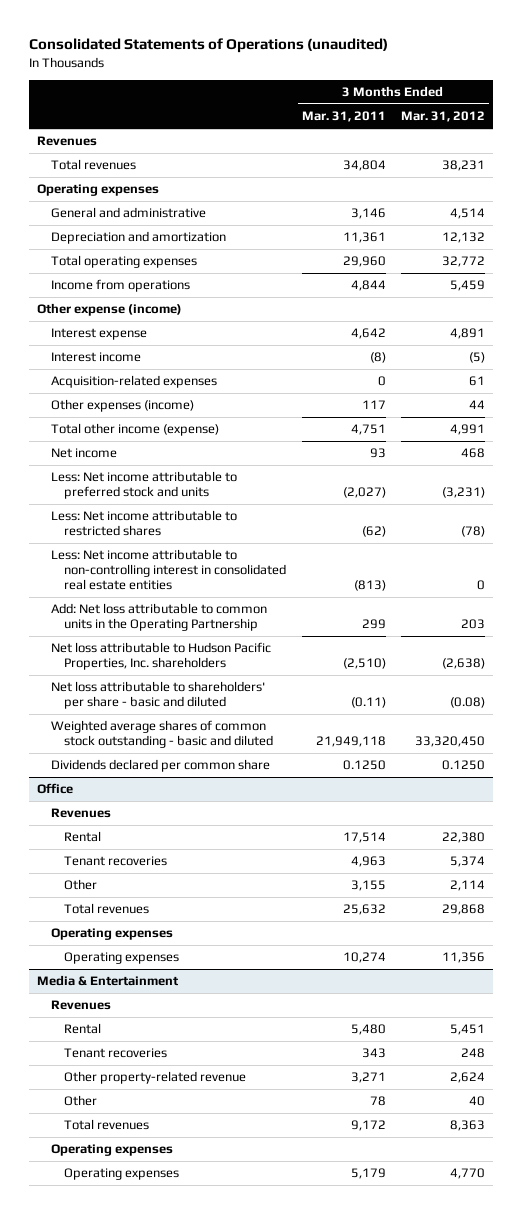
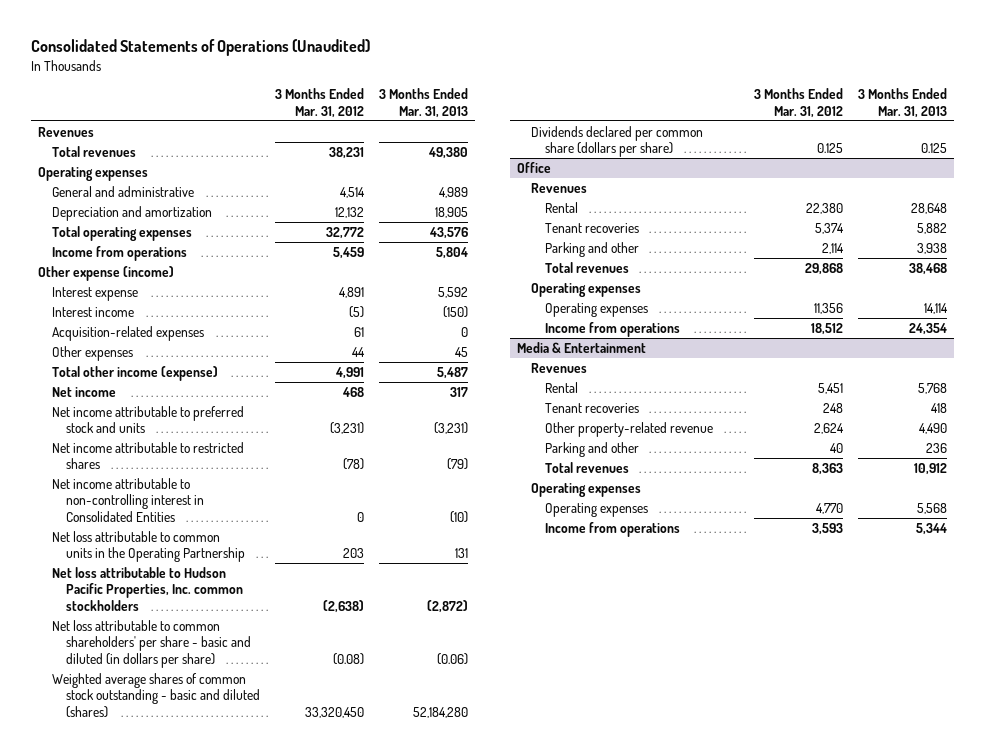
[29,38,389,54] Consolidated Statements of Operations (unaudited) -> [30,39,370,57] Consolidated Statements of Operations (Unaudited)
[301,111,386,123] Mar. 31, 2011 -> none
none -> [378,88,468,118] 3 Months Ended Mar. 31, 2013
[50,399,194,413] Other expenses (income) -> [52,345,134,361] Other expenses
[50,471,237,500] Less: Net income attributable to preferred stock and units -> [52,405,245,434] Net income attributable to preferred stock and units
[50,510,237,537] Less: Net income attributable to restricted shares -> [52,441,245,470] Net income attributable to restricted shares
[50,549,286,590] Less: Net income attributable to non-controlling interest in consolidated real estate entities -> [52,477,205,522] Net income attributable to non-controlling interest in Consolidated Entities
[50,603,267,632] Add: Net loss attributable to common units in the Operating Partnership -> [52,530,246,563] Net loss attributable to common units in the Operating Partnership
[50,642,271,671] Net loss attributable to Hudson Pacific Properties, Inc. shareholders -> [52,566,244,611] Net loss attributable to Hudson Pacific Properties, Inc. common stockholders
[50,681,265,710] Net loss attributable to shareholders' per share - basic and diluted -> [52,619,252,668] Net loss attributable to common shareholders' per share - basic and diluted (in dollars per share)
[50,720,273,749] Weighted average shares of common stock outstanding - basic and diluted -> [52,672,261,718] Weighted average shares of common stock outstanding - basic and diluted (shares)
[50,759,270,773] Dividends declared per common share -> [530,125,703,158] Dividends declared per common share (dollars per share)
[442,760,486,771] 0.1250 -> [816,143,843,154] 0.125
[63,879,97,891] Other -> [544,241,639,257] Parking and other
none -> [544,321,680,337] Income from operations
[63,1095,97,1107] Other -> [544,441,639,457] Parking and other
none -> [544,521,680,537] Income from operations

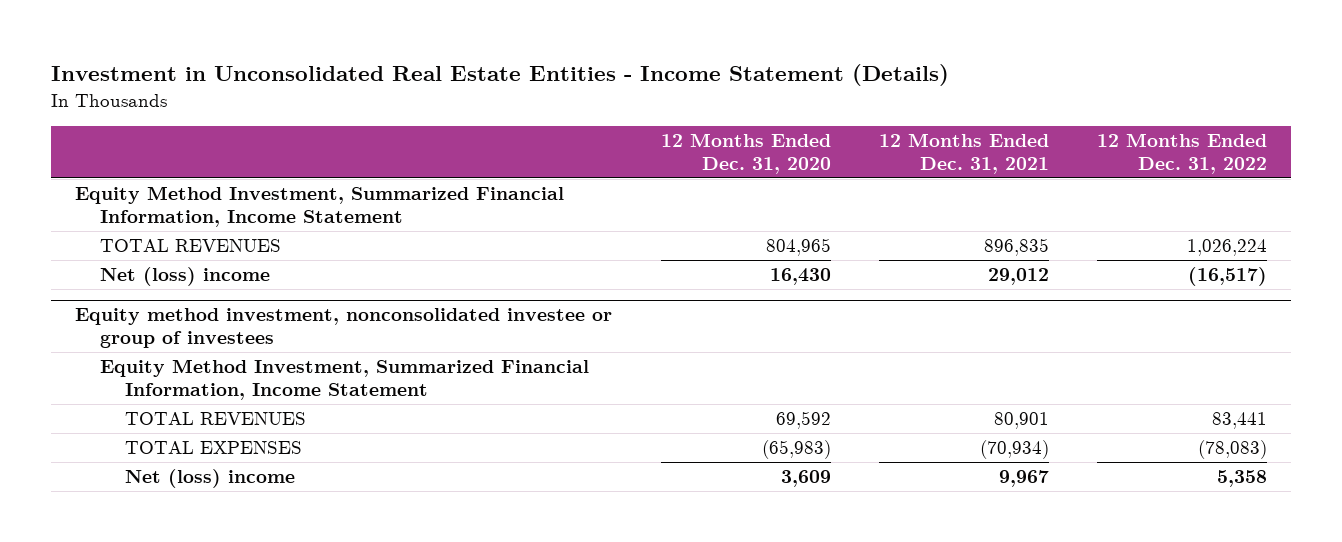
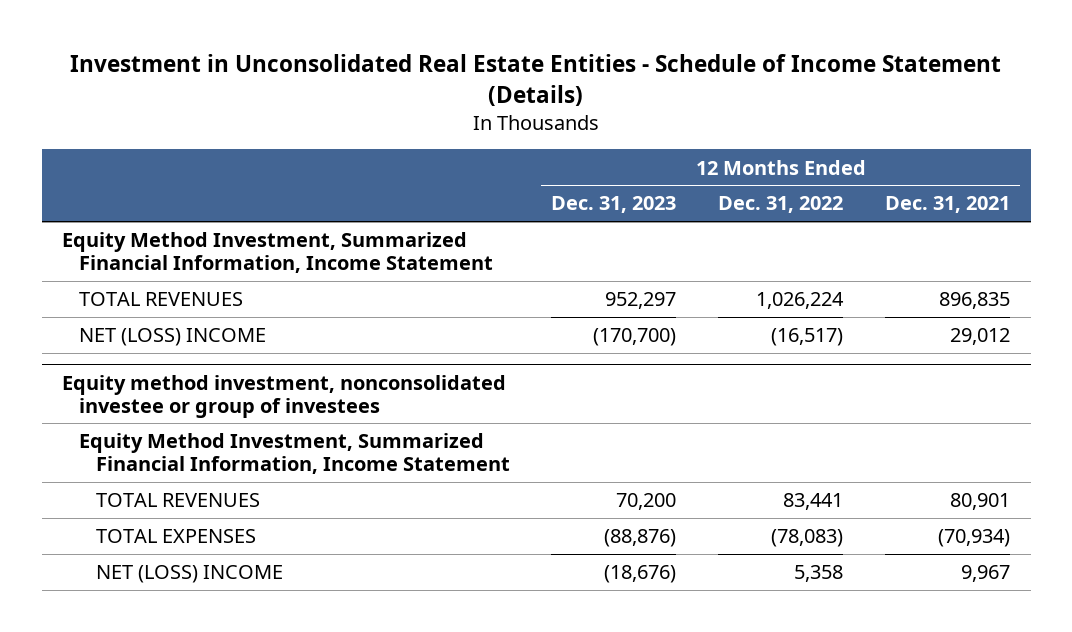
[51,64,950,87] Investment in Unconsolidated Real Estate Entities - Income Statement (Details) -> [70,54,1002,107] Investment in Unconsolidated Real Estate Entities - Schedule of Income Statement (Details)
[660,133,831,174] 12 Months Ended Dec. 31, 2020 -> none
none -> [551,196,677,214] Dec. 31, 2023
[100,267,271,287] Net (loss) income -> [78,328,266,347] NET (LOSS) INCOME
[124,469,295,489] Net (loss) income -> [95,565,283,584] NET (LOSS) INCOME

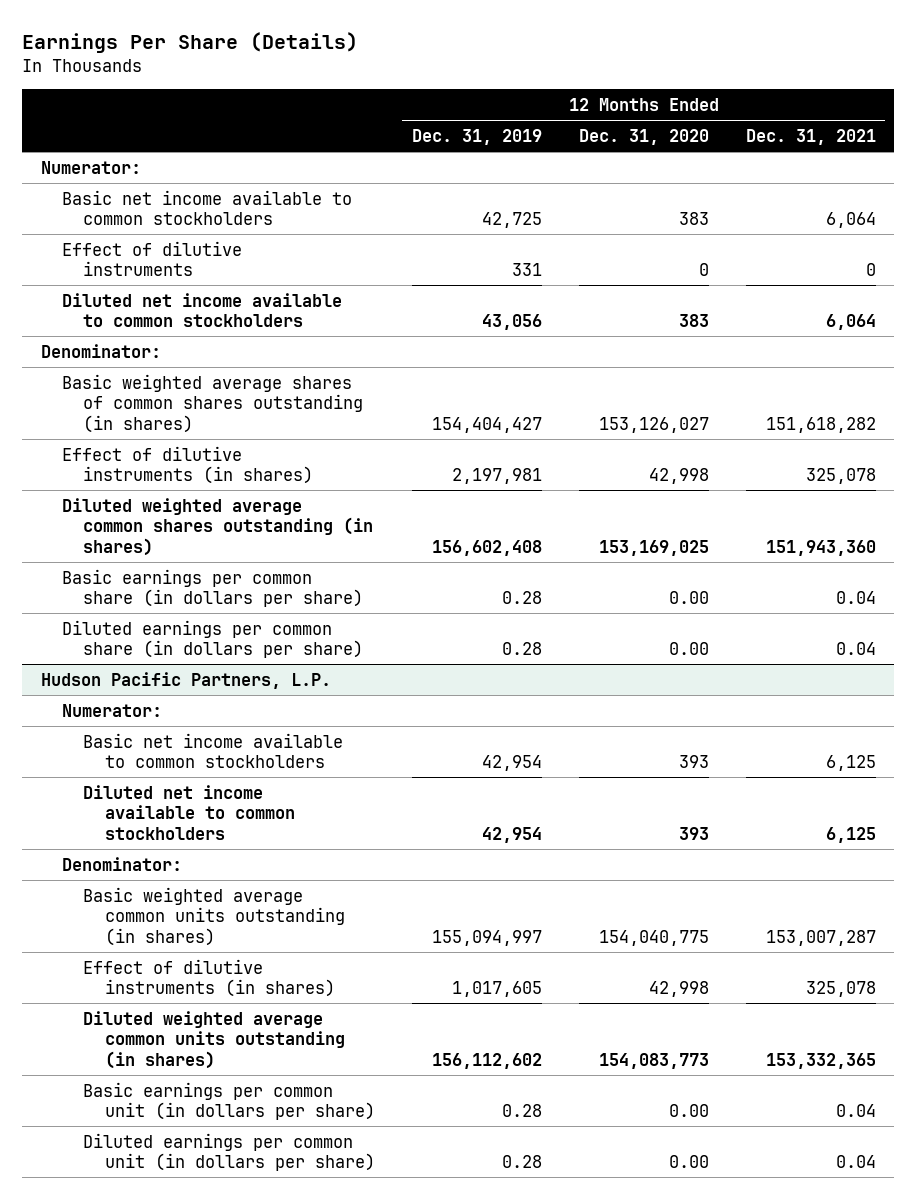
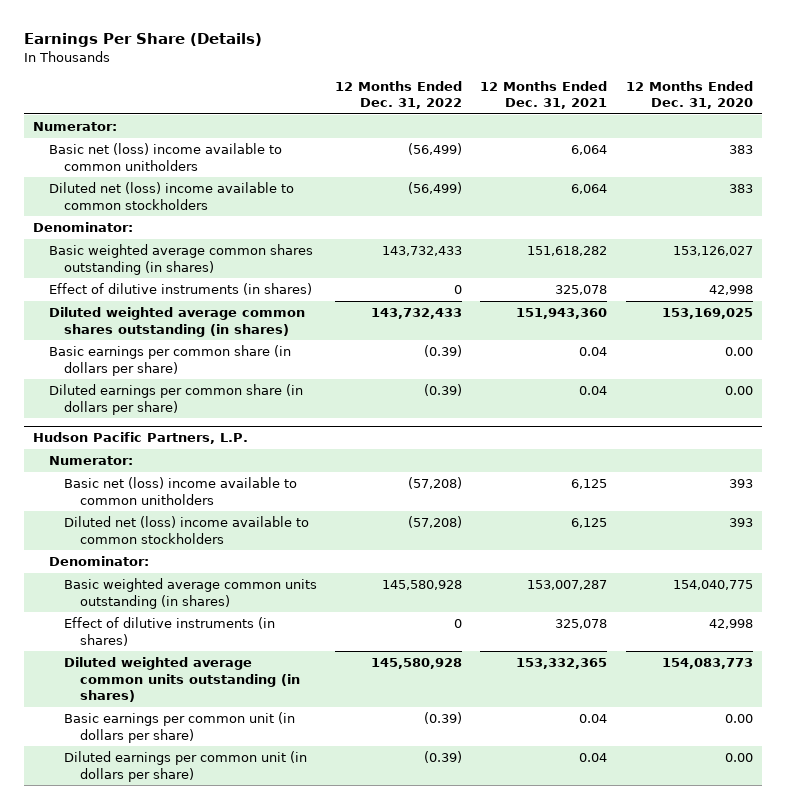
[411,129,542,146] Dec. 31, 2019 -> none
none -> [335,80,463,110] 12 Months Ended Dec. 31, 2022
[61,240,242,277] Effect of dilutive instruments -> none
[61,189,352,226] Basic net income available to common stockholders -> [48,143,282,171] Basic net (loss) income available to common unitholders
[61,292,342,328] Diluted net income available to common stockholders -> [48,182,294,210] Diluted net (loss) income available to common stockholders
[61,373,364,433] Basic weighted average shares of common shares outstanding (in shares) -> [48,244,313,275] Basic weighted average common shares outstanding (in shares)
[83,732,344,769] Basic net income available to common stockholders -> [64,477,298,505] Basic net (loss) income available to common unitholders
[83,784,295,840] Diluted net income available to common stockholders -> [64,516,310,544] Diluted net (loss) income available to common stockholders

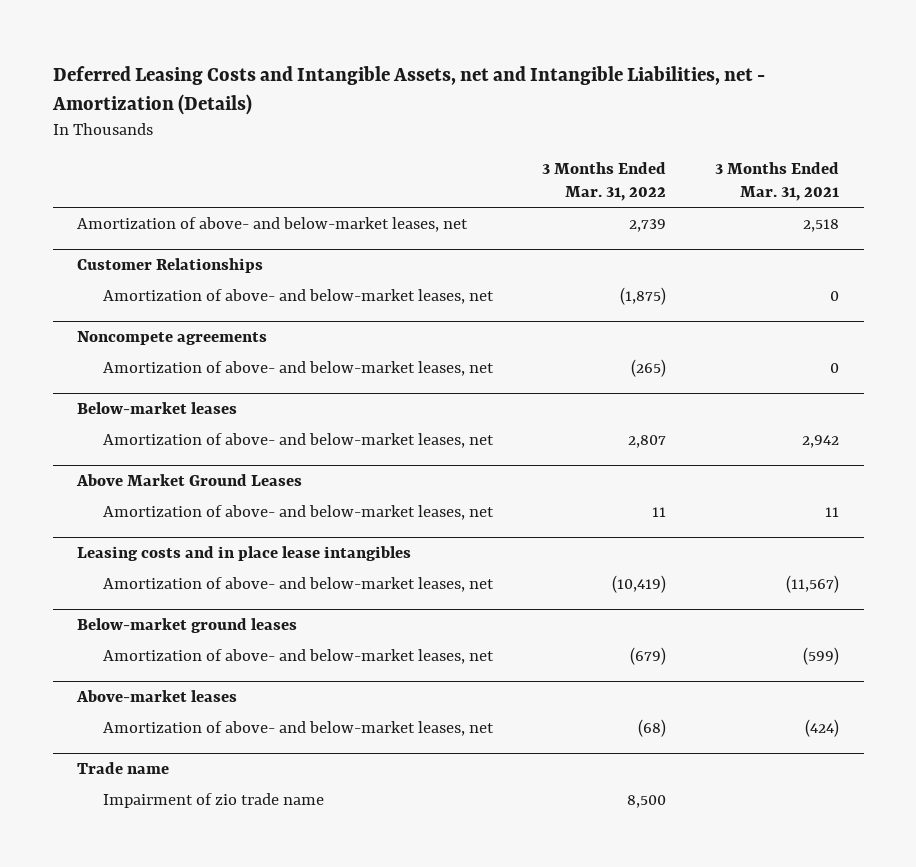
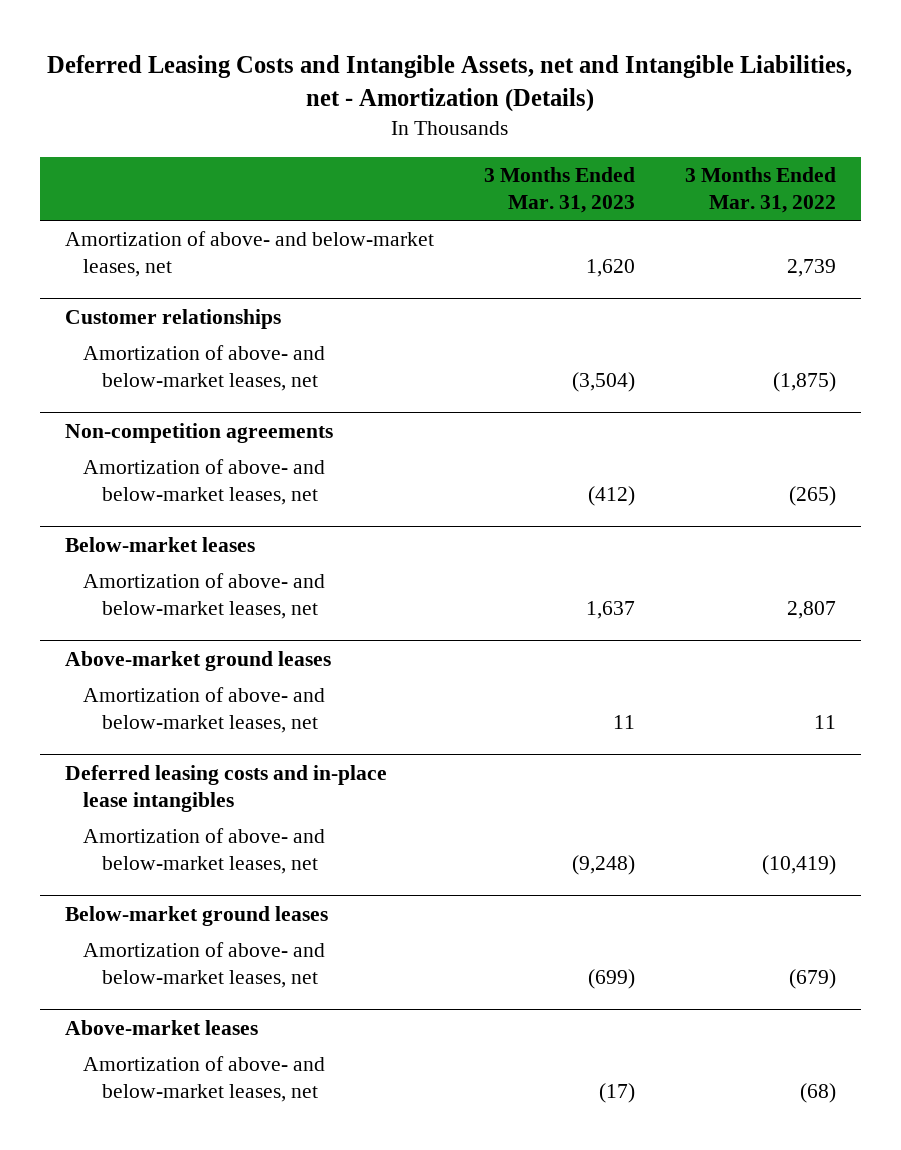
[714,162,839,202] 3 Months Ended Mar. 31, 2021 -> none
none -> [483,166,635,214] 3 Months Ended Mar. 31, 2023
[77,257,264,273] Customer Relationships -> [64,308,281,329] Customer relationships
[77,330,268,345] Noncompete agreements -> [64,422,333,443] Non-competition agreements
[76,473,303,486] Above Market Ground Leases -> [64,650,331,671] Above-market ground leases
[77,545,412,561] Leasing costs and in place lease intangibles -> [64,764,387,813] Deferred leasing costs and in-place lease intangibles
[77,761,170,774] Trade name -> none
[102,792,324,808] Impairment of zio trade name -> none

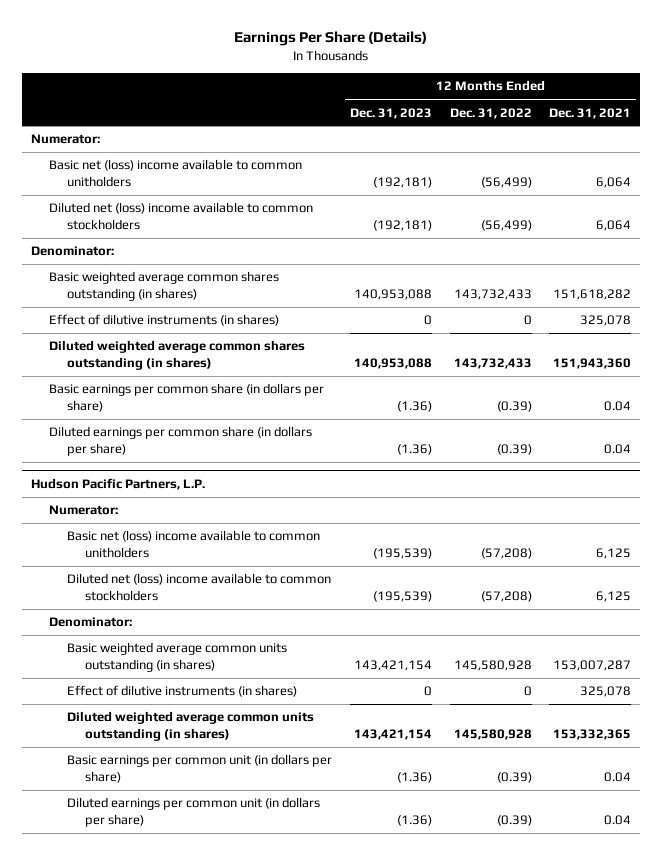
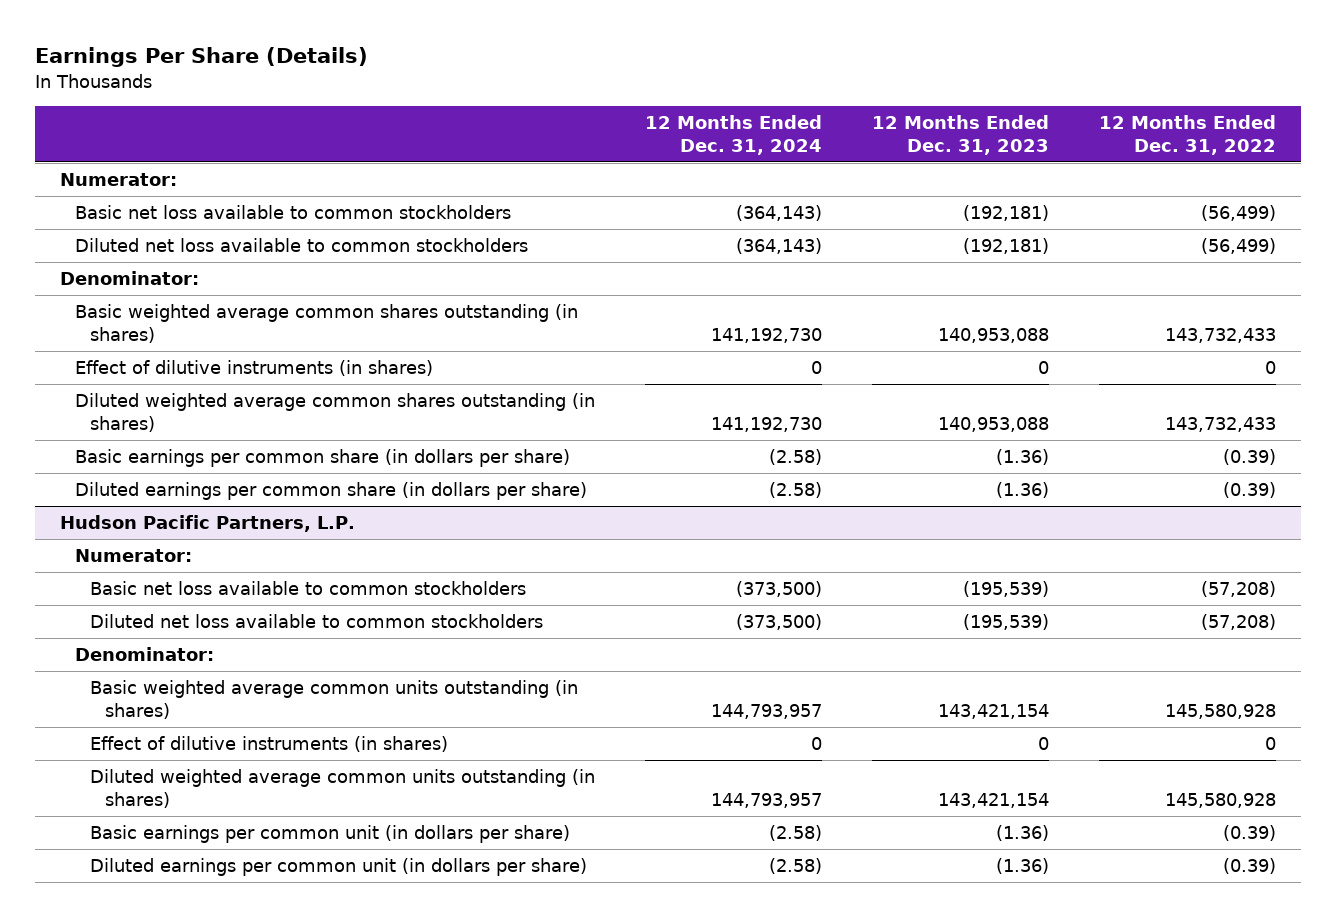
[549,107,632,119] Dec. 31, 2021 -> none
none -> [645,114,823,155] 12 Months Ended Dec. 31, 2024
[48,159,302,188] Basic net (loss) income available to common unitholders -> [74,205,511,220] Basic net loss available to common stockholders
[48,202,313,231] Diluted net (loss) income available to common stockholders -> [74,238,528,253] Diluted net loss available to common stockholders
[66,530,320,559] Basic net (loss) income available to common unitholders -> [90,581,527,596] Basic net loss available to common stockholders
[66,573,331,602] Diluted net (loss) income available to common stockholders -> [90,614,544,629] Diluted net loss available to common stockholders

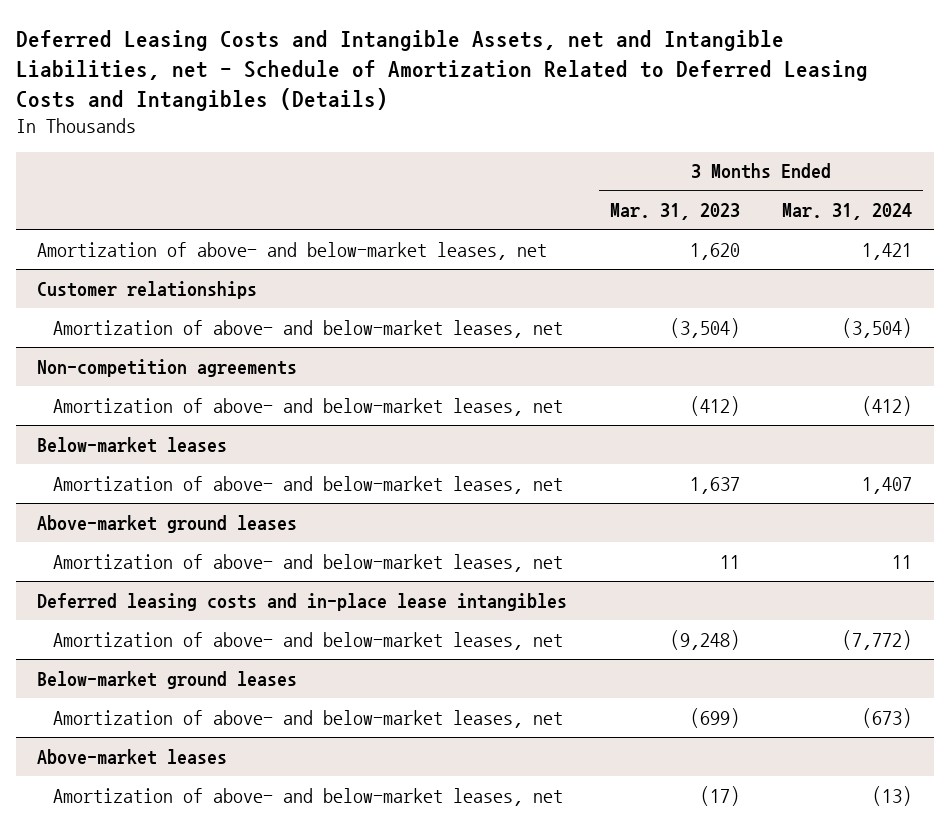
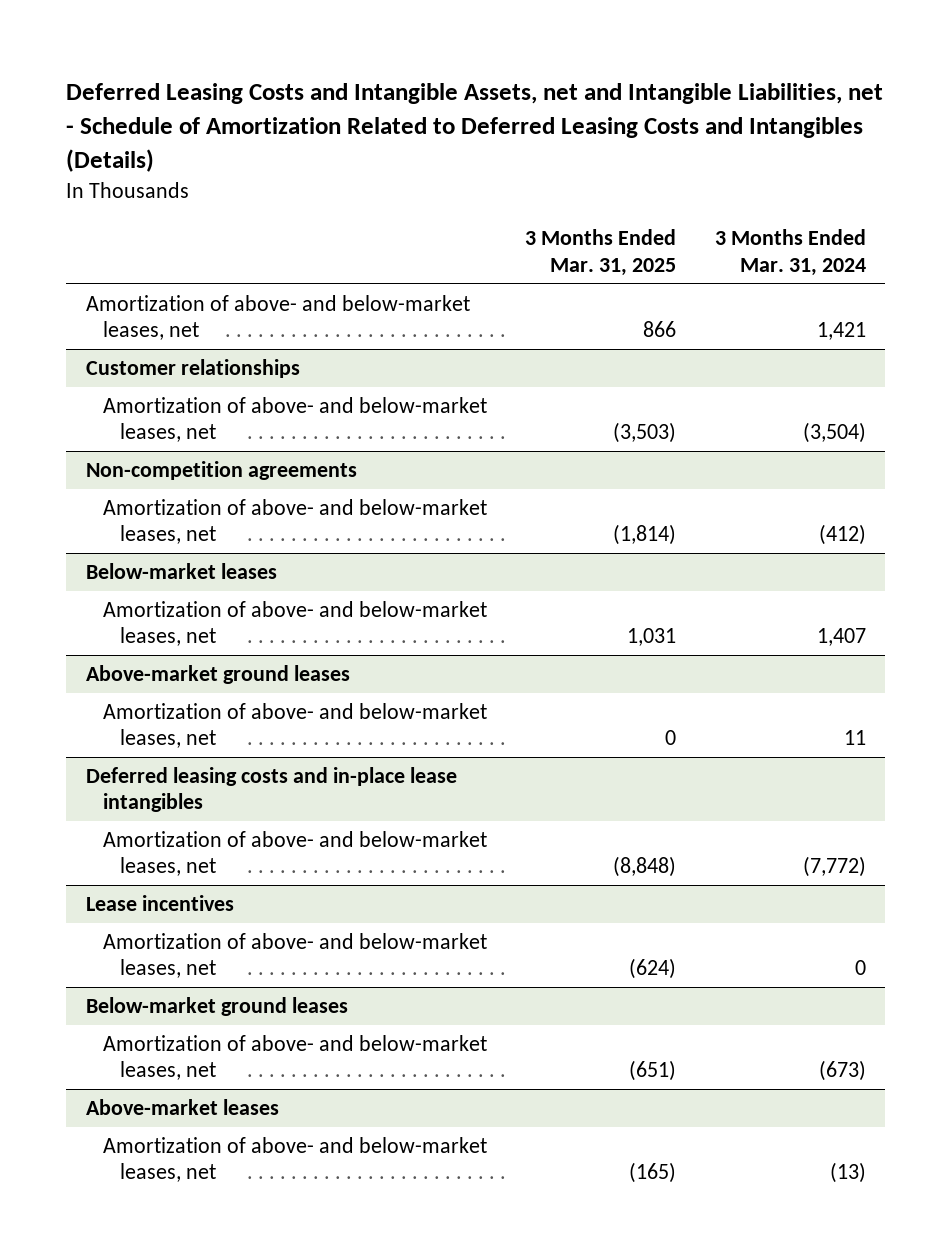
[609,202,740,220] Mar. 31, 2023 -> none
none -> [525,229,677,276] 3 Months Ended Mar. 31, 2025
none -> [85,894,234,911] Lease incentives
none -> [102,932,487,979] Amortization of above- and below-market leases, net

